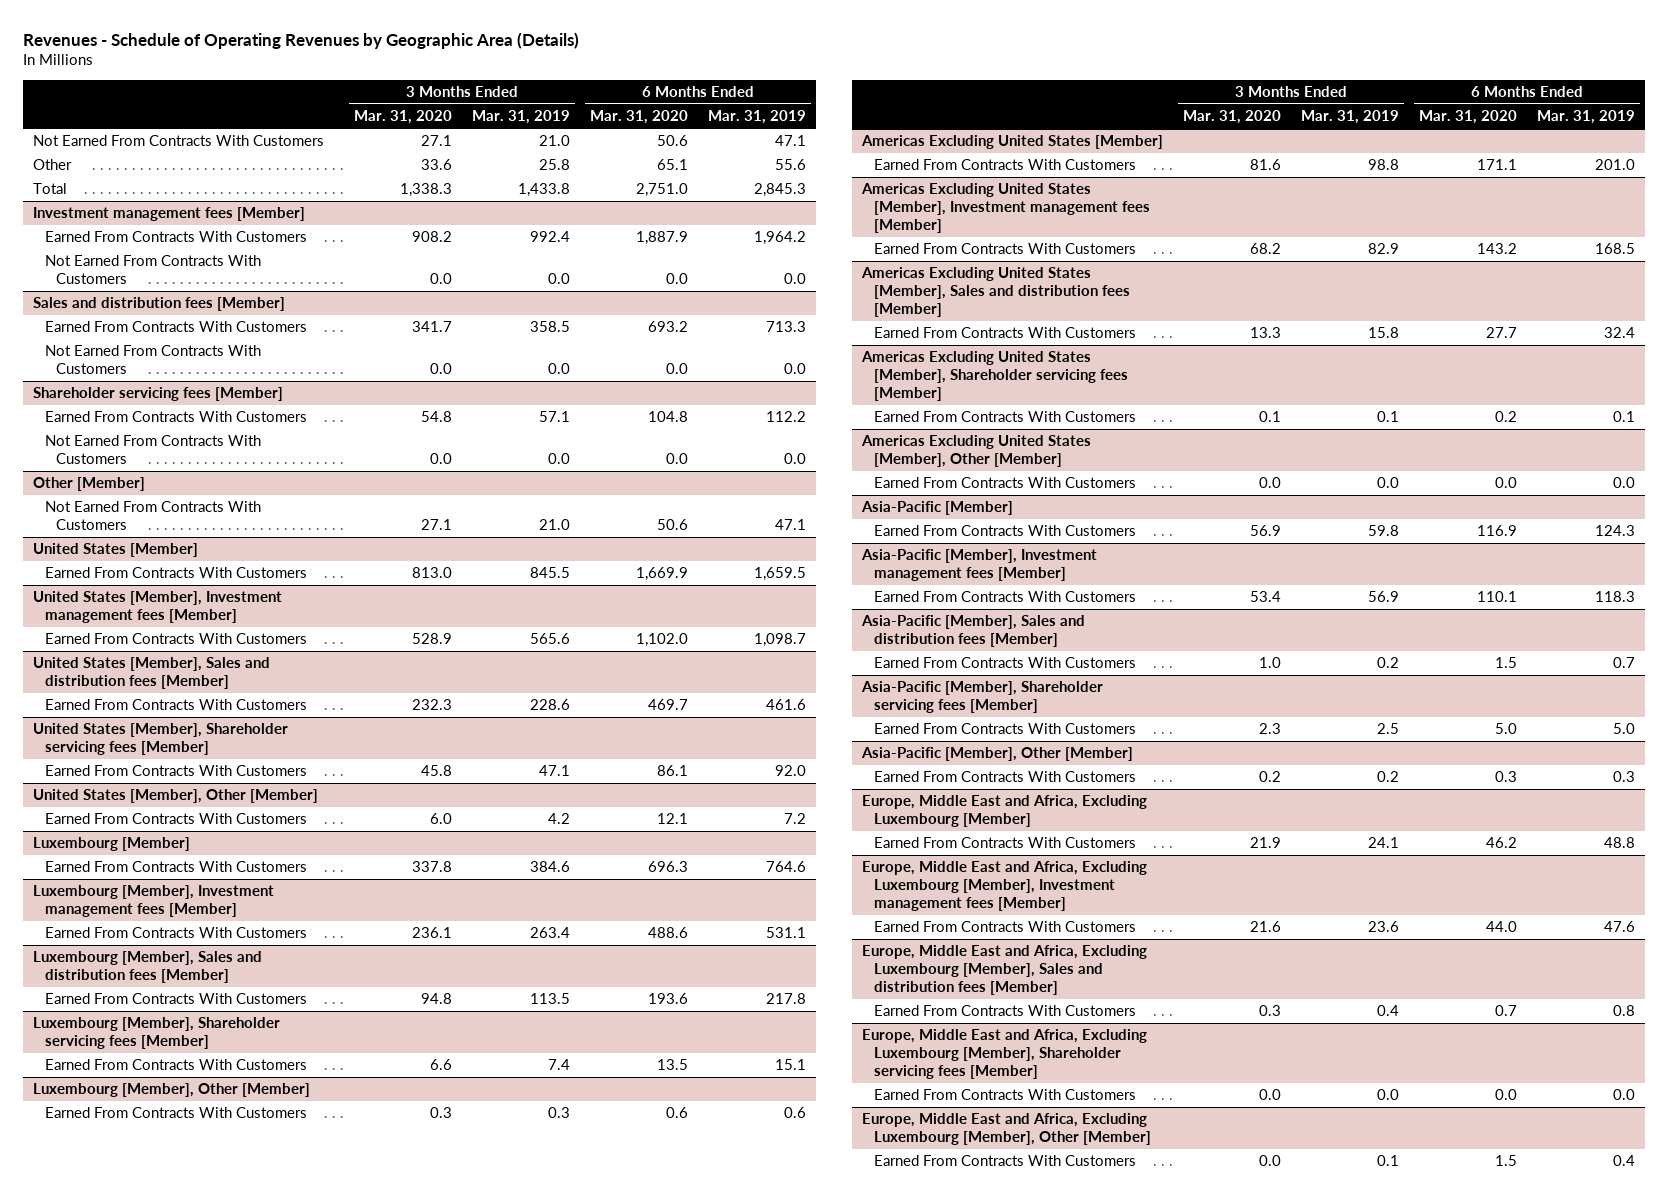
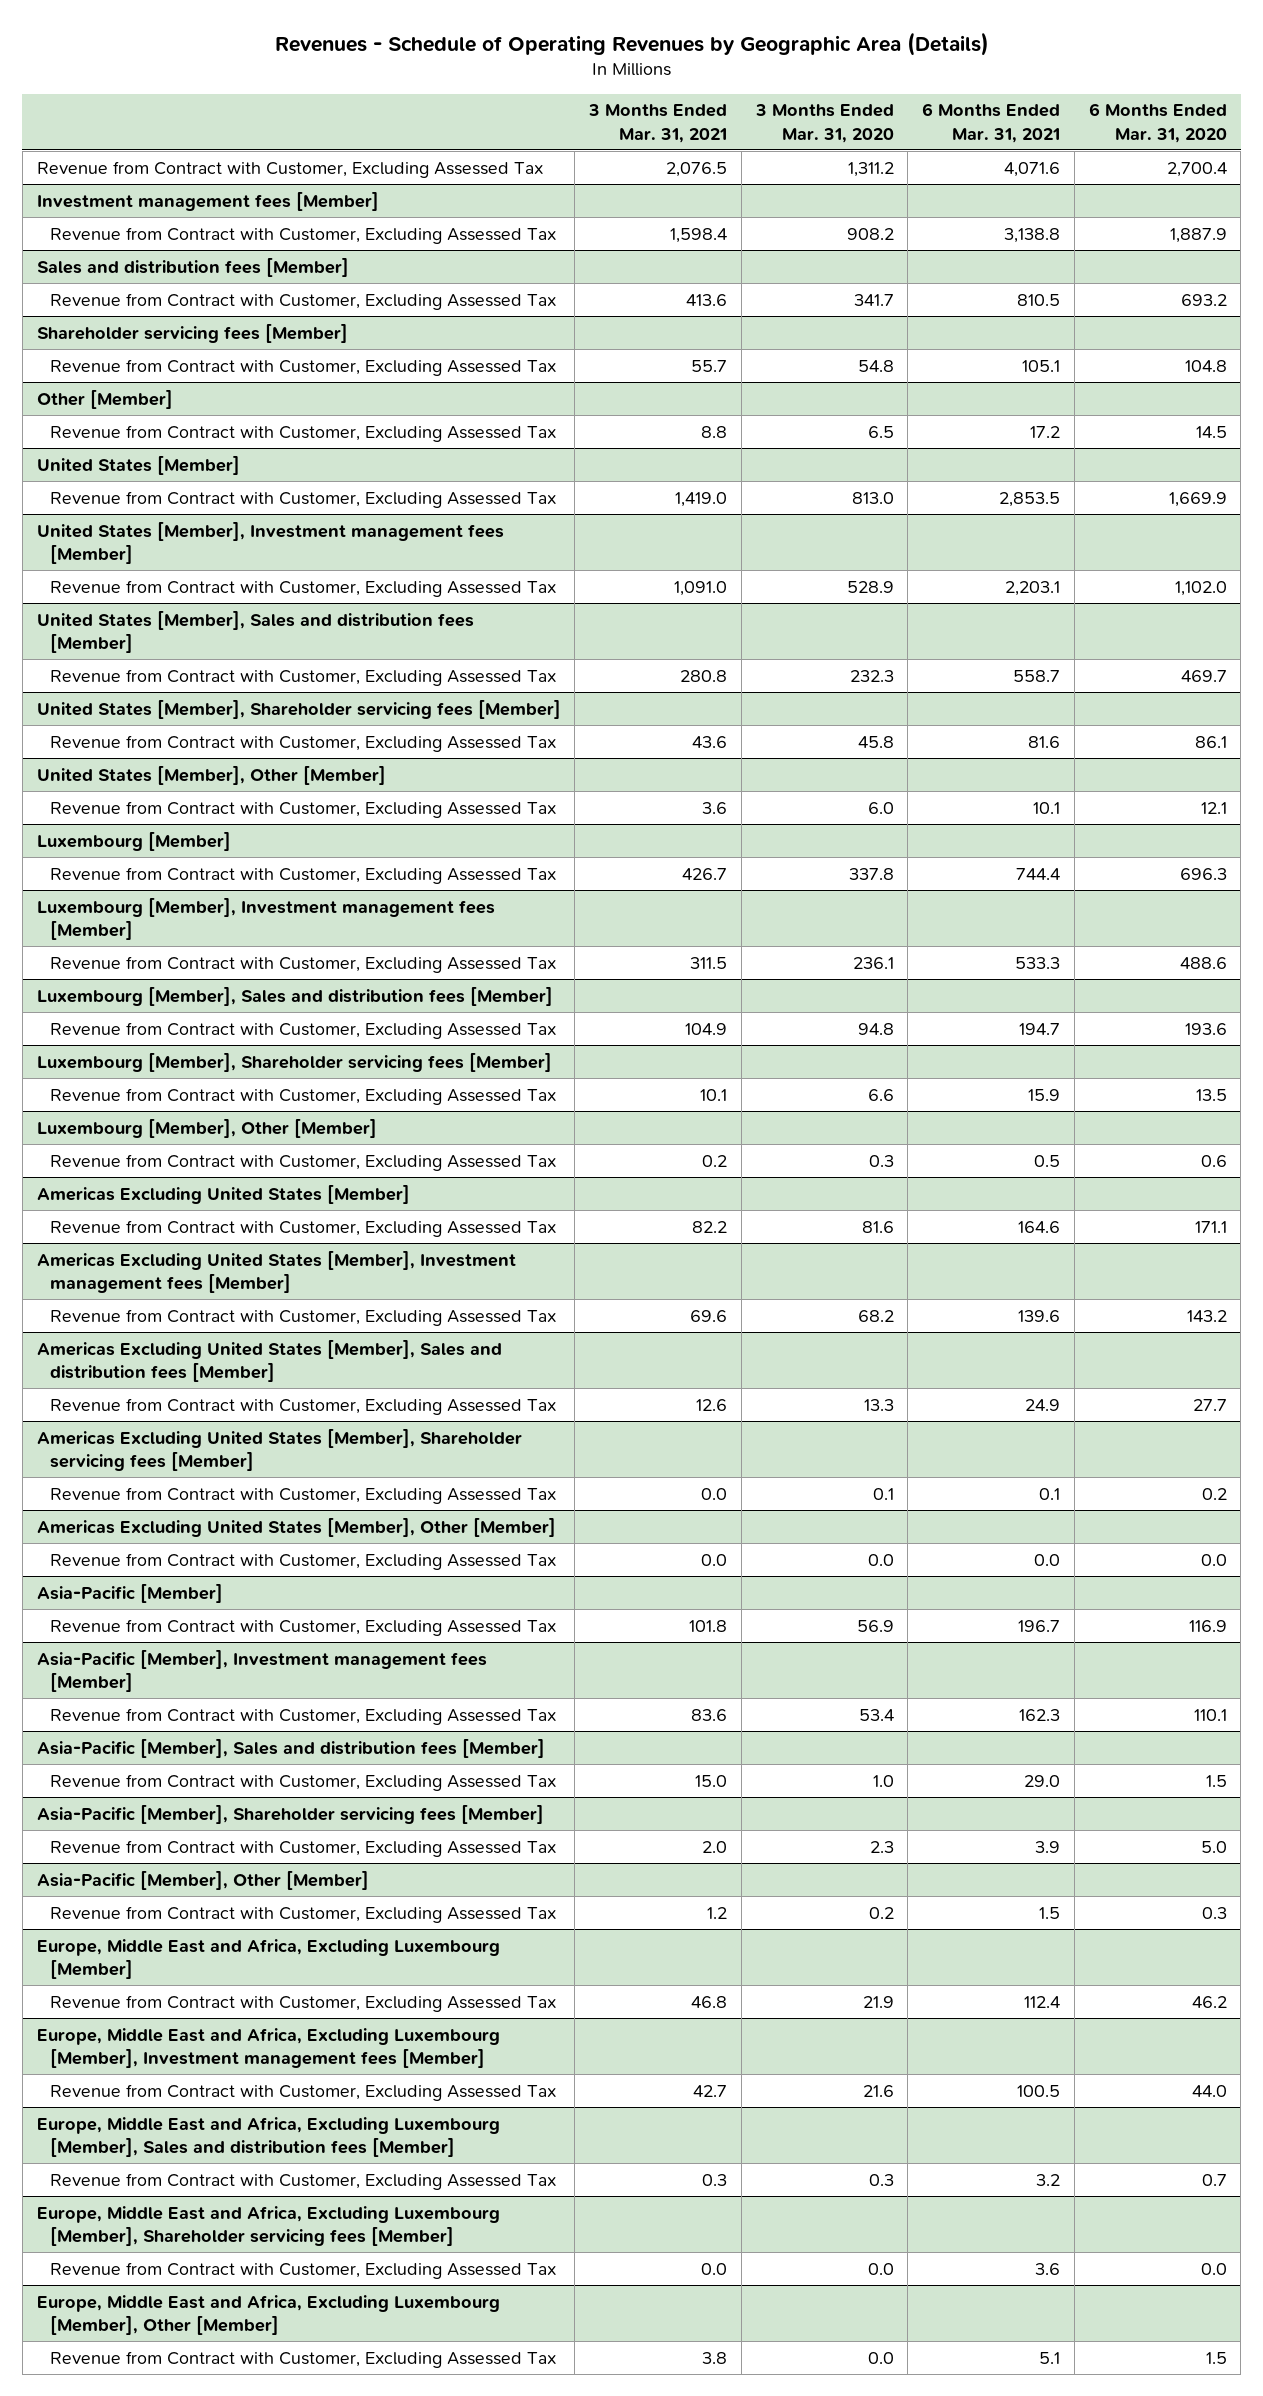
[472,110,571,125] Mar. 31, 2019 -> none
[708,110,807,125] Mar. 31, 2019 -> none
none -> [588,104,728,143] 3 Months Ended Mar. 31, 2021
none -> [922,103,1061,143] 6 Months Ended Mar. 31, 2021
[33,135,325,147] Not Earned From Contracts With Customers -> none
[33,159,73,171] Other -> none
[33,183,68,195] Total -> none
none -> [36,160,543,178] Revenue from Contract with Customer, Excluding Assessed Tax
[44,255,261,285] Not Earned From Contracts With Customers -> none
[44,231,307,243] Earned From Contracts With Customers -> [49,226,556,244] Revenue from Contract with Customer, Excluding Assessed Tax
[44,345,261,375] Not Earned From Contracts With Customers -> none
[44,321,307,333] Earned From Contracts With Customers -> [49,292,556,310] Revenue from Contract with Customer, Excluding Assessed Tax
[44,435,261,465] Not Earned From Contracts With Customers -> none
[44,411,307,423] Earned From Contracts With Customers -> [49,358,556,376] Revenue from Contract with Customer, Excluding Assessed Tax
[44,501,261,531] Not Earned From Contracts With Customers -> none
none -> [49,424,556,442] Revenue from Contract with Customer, Excluding Assessed Tax
[44,567,307,579] Earned From Contracts With Customers -> [49,490,556,508] Revenue from Contract with Customer, Excluding Assessed Tax
[44,633,307,645] Earned From Contracts With Customers -> [49,579,556,597] Revenue from Contract with Customer, Excluding Assessed Tax
[44,699,307,711] Earned From Contracts With Customers -> [49,668,556,686] Revenue from Contract with Customer, Excluding Assessed Tax
[44,765,307,777] Earned From Contracts With Customers -> [49,734,556,752] Revenue from Contract with Customer, Excluding Assessed Tax
[44,813,307,825] Earned From Contracts With Customers -> [49,800,556,818] Revenue from Contract with Customer, Excluding Assessed Tax
[44,861,307,873] Earned From Contracts With Customers -> [49,866,556,884] Revenue from Contract with Customer, Excluding Assessed Tax
[44,927,307,939] Earned From Contracts With Customers -> [49,955,556,973] Revenue from Contract with Customer, Excluding Assessed Tax
[44,993,307,1005] Earned From Contracts With Customers -> [49,1021,556,1039] Revenue from Contract with Customer, Excluding Assessed Tax
[44,1059,307,1071] Earned From Contracts With Customers -> [49,1087,556,1105] Revenue from Contract with Customer, Excluding Assessed Tax
[44,1107,307,1119] Earned From Contracts With Customers -> [49,1153,556,1171] Revenue from Contract with Customer, Excluding Assessed Tax
[873,159,1136,171] Earned From Contracts With Customers -> [49,1219,556,1237] Revenue from Contract with Customer, Excluding Assessed Tax
[873,243,1136,255] Earned From Contracts With Customers -> [49,1308,556,1326] Revenue from Contract with Customer, Excluding Assessed Tax
[873,327,1136,339] Earned From Contracts With Customers -> [49,1397,556,1415] Revenue from Contract with Customer, Excluding Assessed Tax
[873,411,1136,423] Earned From Contracts With Customers -> [49,1486,556,1504] Revenue from Contract with Customer, Excluding Assessed Tax
[873,477,1136,489] Earned From Contracts With Customers -> [49,1552,556,1570] Revenue from Contract with Customer, Excluding Assessed Tax
[873,525,1136,537] Earned From Contracts With Customers -> [49,1618,556,1636] Revenue from Contract with Customer, Excluding Assessed Tax
[873,591,1136,603] Earned From Contracts With Customers -> [49,1707,556,1725] Revenue from Contract with Customer, Excluding Assessed Tax
[873,657,1136,669] Earned From Contracts With Customers -> [49,1773,556,1791] Revenue from Contract with Customer, Excluding Assessed Tax
[873,723,1136,735] Earned From Contracts With Customers -> [49,1839,556,1857] Revenue from Contract with Customer, Excluding Assessed Tax
[873,771,1136,783] Earned From Contracts With Customers -> [49,1905,556,1923] Revenue from Contract with Customer, Excluding Assessed Tax
[873,837,1136,849] Earned From Contracts With Customers -> [49,1994,556,2012] Revenue from Contract with Customer, Excluding Assessed Tax
[873,921,1136,933] Earned From Contracts With Customers -> [49,2083,556,2101] Revenue from Contract with Customer, Excluding Assessed Tax
[873,1005,1136,1017] Earned From Contracts With Customers -> [49,2172,556,2190] Revenue from Contract with Customer, Excluding Assessed Tax
[873,1089,1136,1101] Earned From Contracts With Customers -> [49,2261,556,2279] Revenue from Contract with Customer, Excluding Assessed Tax
[873,1155,1136,1167] Earned From Contracts With Customers -> [49,2350,556,2368] Revenue from Contract with Customer, Excluding Assessed Tax

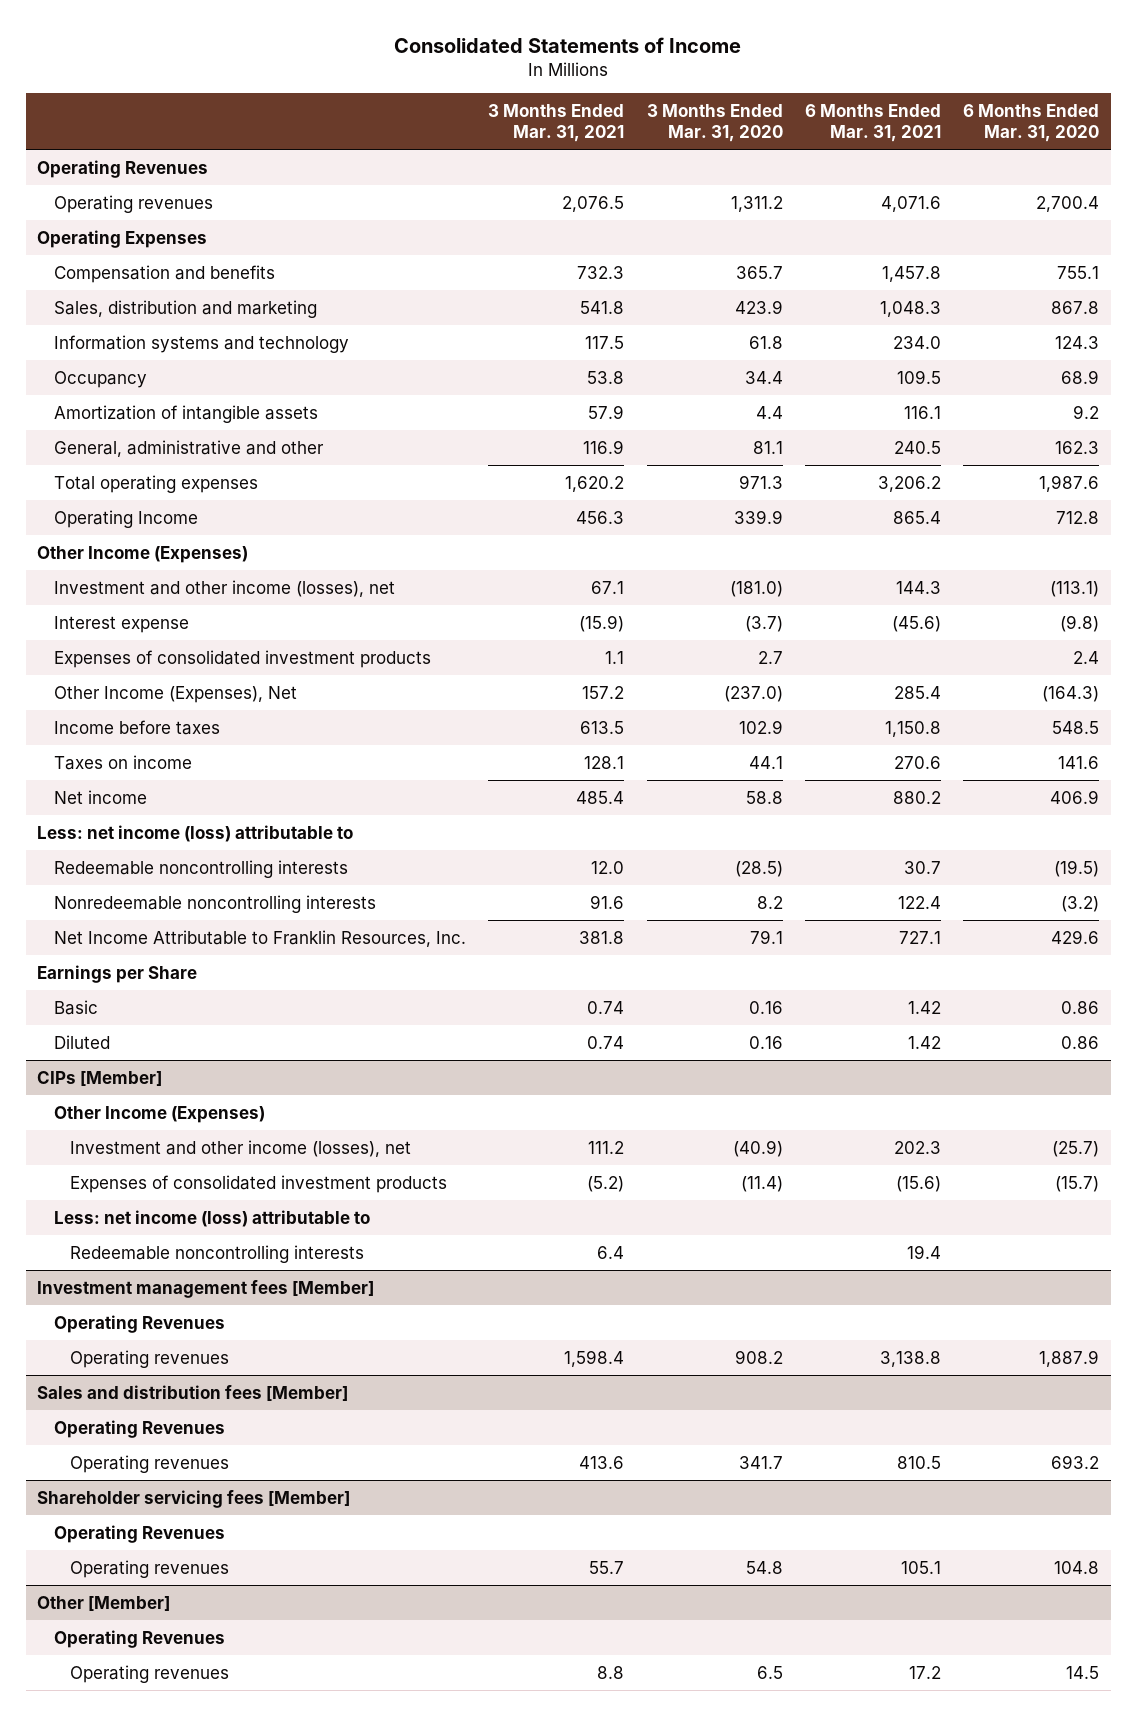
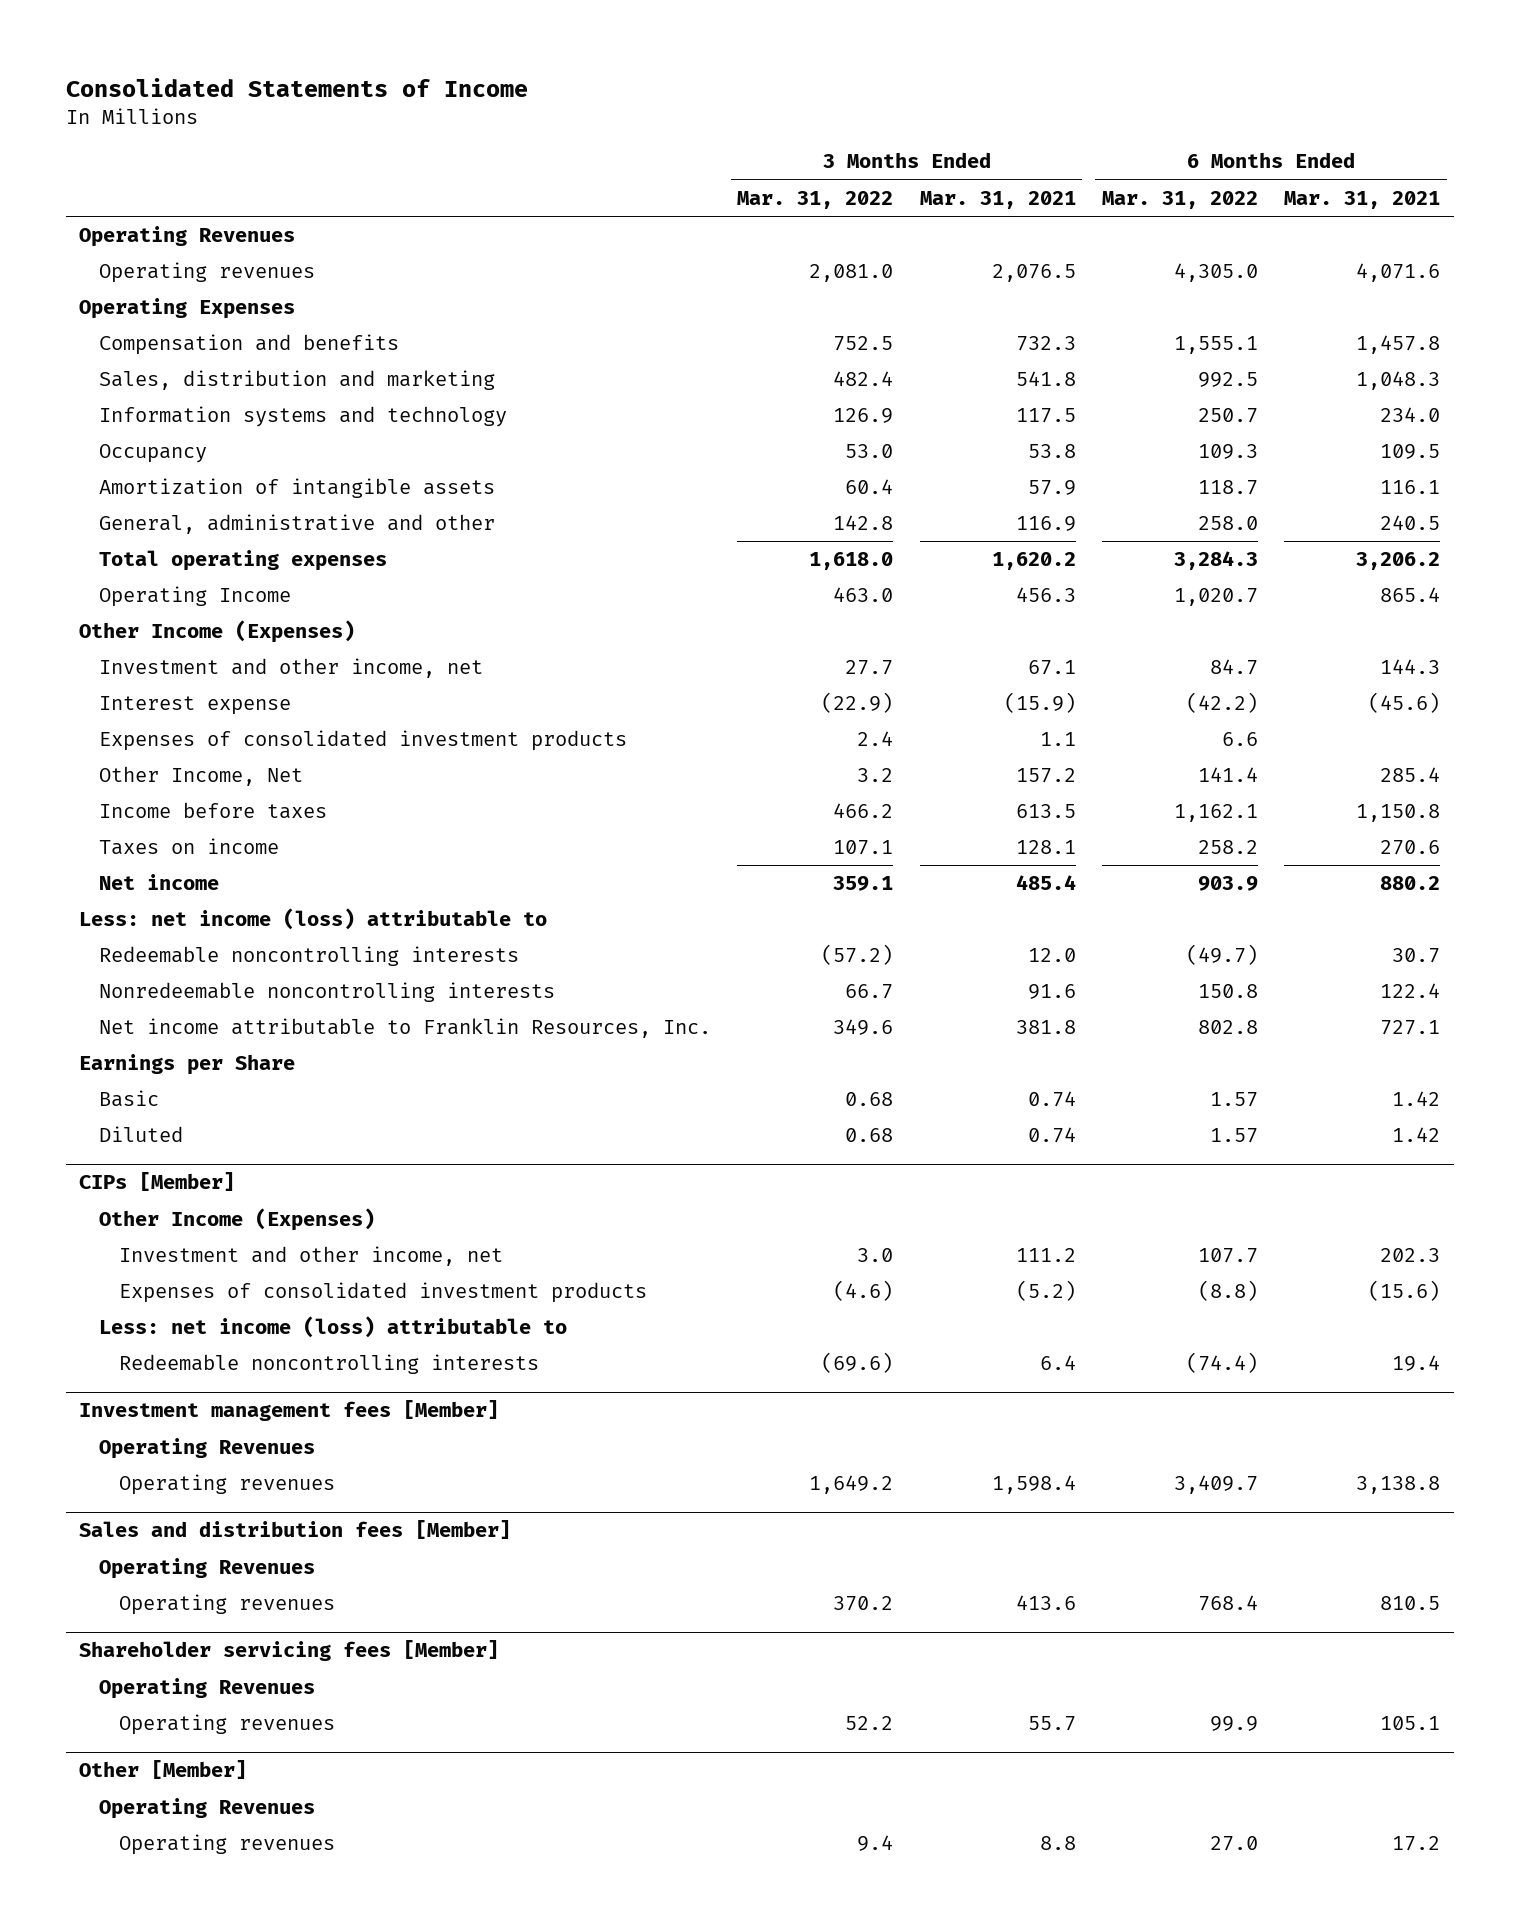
[646,103,783,143] 3 Months Ended Mar. 31, 2020 -> none
[963,103,1100,143] 6 Months Ended Mar. 31, 2020 -> none
none -> [737,190,894,209] Mar. 31, 2022
none -> [1102,190,1259,209] Mar. 31, 2022
[53,579,395,597] Investment and other income (losses), net -> [99,658,484,679] Investment and other income, net
[53,685,297,703] Other Income (Expenses), Net -> [99,766,304,787] Other Income, Net
[53,929,466,947] Net Income Attributable to Franklin Resources, Inc. -> [99,1018,712,1039] Net income attributable to Franklin Resources, Inc.
[70,1139,412,1157] Investment and other income (losses), net -> [119,1246,504,1267] Investment and other income, net

